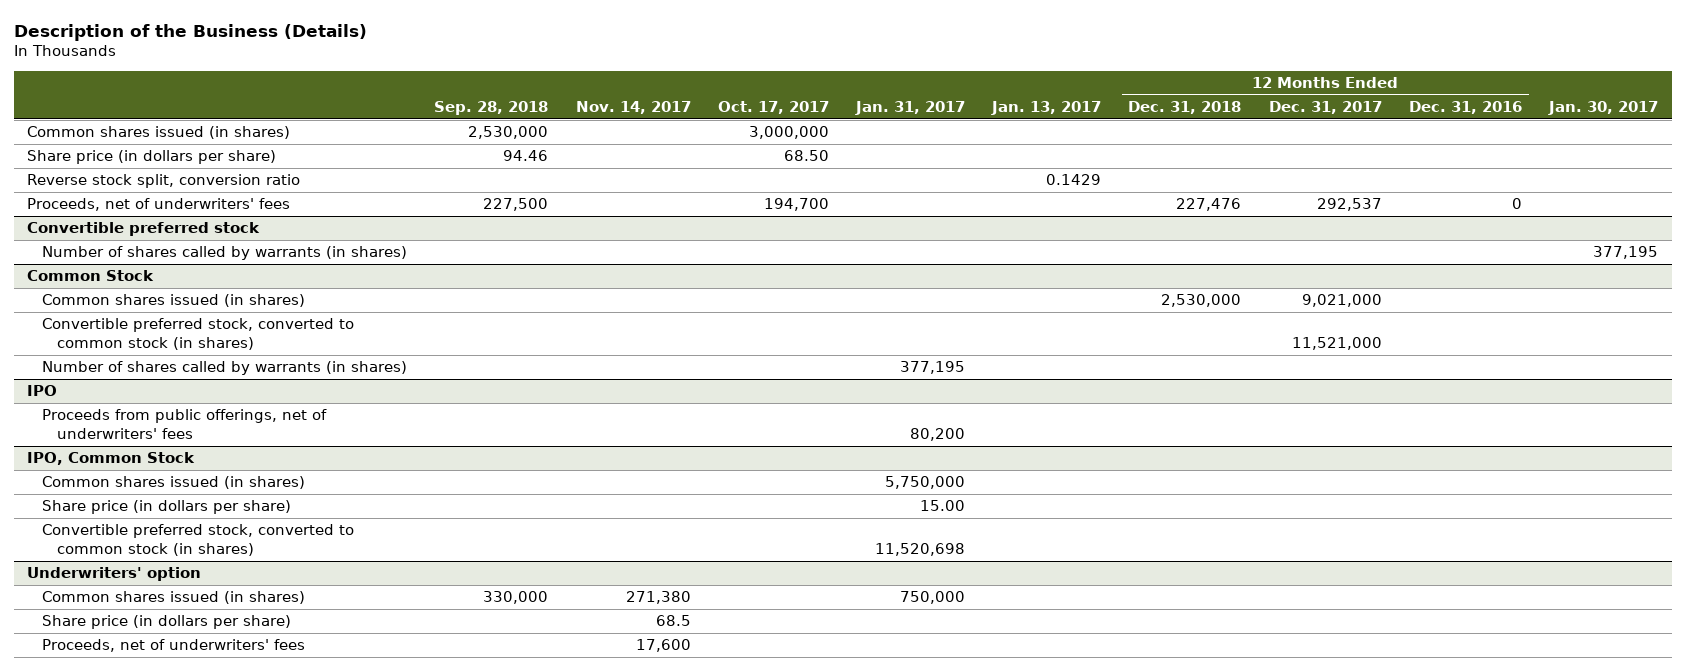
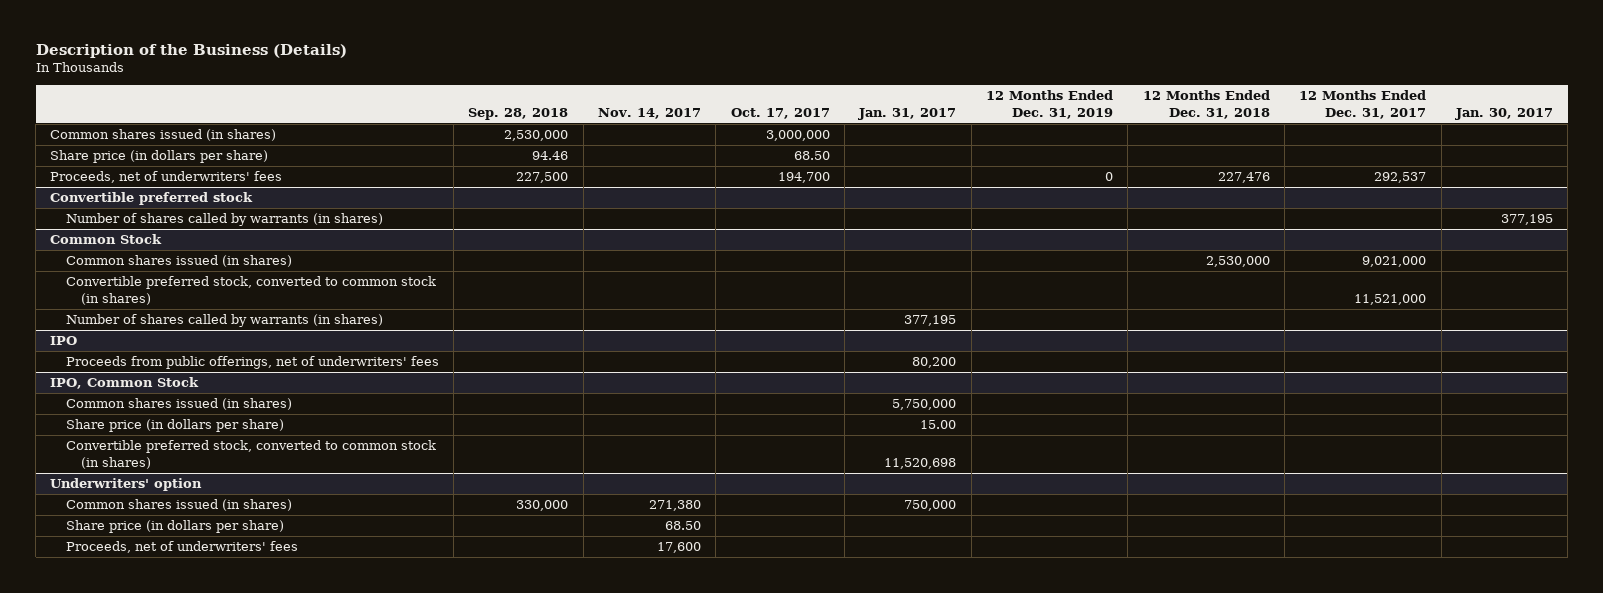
[991,101,1102,116] Jan. 13, 2017 -> none
[1408,101,1522,115] Dec. 31, 2016 -> none
none -> [985,90,1113,119] 12 Months Ended Dec. 31, 2019
[27,174,301,189] Reverse stock split, conversion ratio -> none
[655,615,691,627] 68.5 -> [664,521,701,531] 68.50

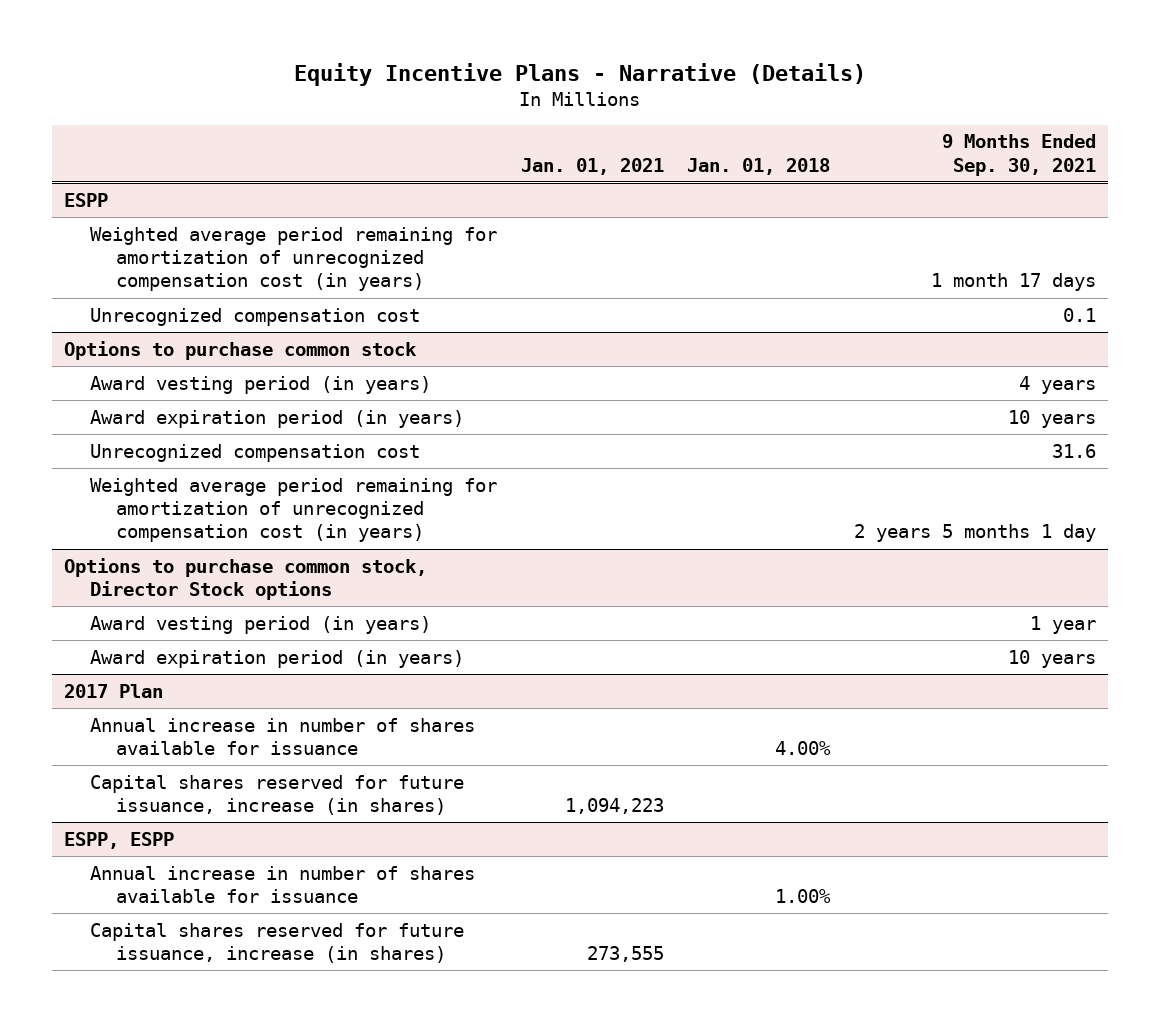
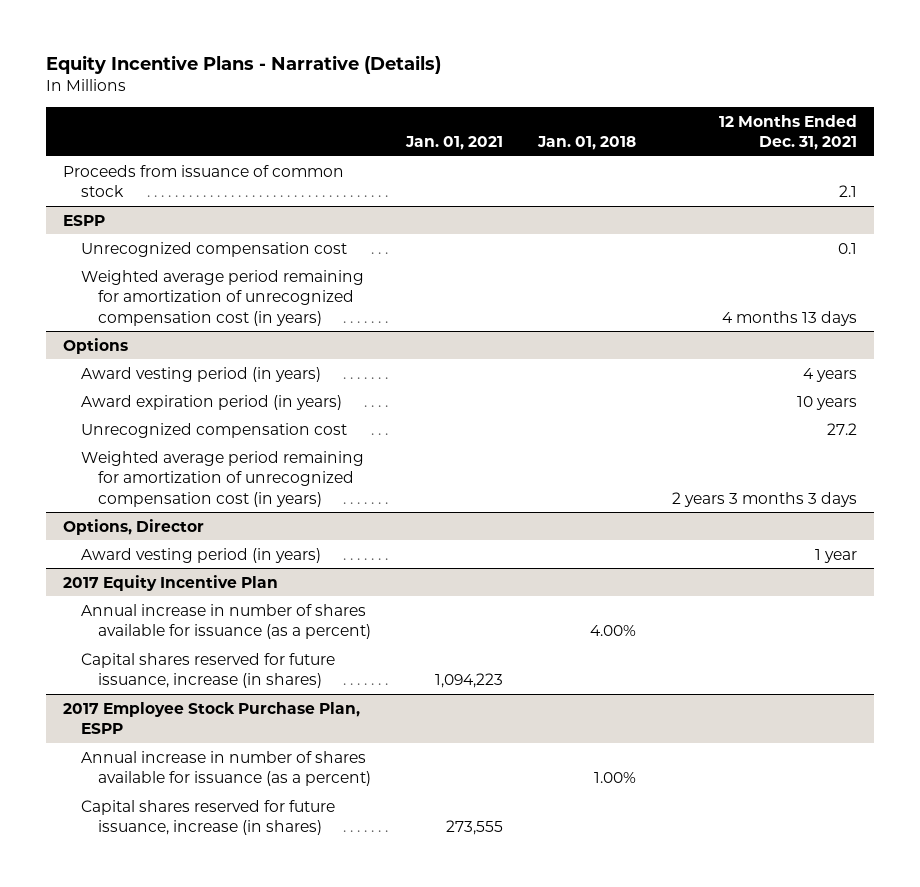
[942,134,1097,176] 9 Months Ended Sep. 30, 2021 -> none
none -> [718,114,857,151] 12 Months Ended Dec. 31, 2021
none -> [63,164,345,198] Proceeds from issuance of common stock
[89,226,497,292] Weighted average period remaining for amortization of unrecognized compensation cost (in years) -> [80,269,364,326] Weighted average period remaining for amortization of unrecognized compensation cost (in years)
[64,340,418,360] Options to purchase common stock -> [63,337,129,354] Options
[64,557,428,601] Options to purchase common stock, Director Stock options -> [63,518,205,535] Options, Director
[89,649,464,668] Award expiration period (in years) -> none
[64,683,164,698] 2017 Plan -> [63,574,279,591] 2017 Equity Incentive Plan
[89,717,475,756] Annual increase in number of shares available for issuance -> [80,603,371,640] Annual increase in number of shares available for issuance (as a percent)
[64,831,175,849] ESPP, ESPP -> [63,701,361,735] 2017 Employee Stock Purchase Plan, ESPP
[89,865,475,904] Annual increase in number of shares available for issuance -> [80,750,371,787] Annual increase in number of shares available for issuance (as a percent)

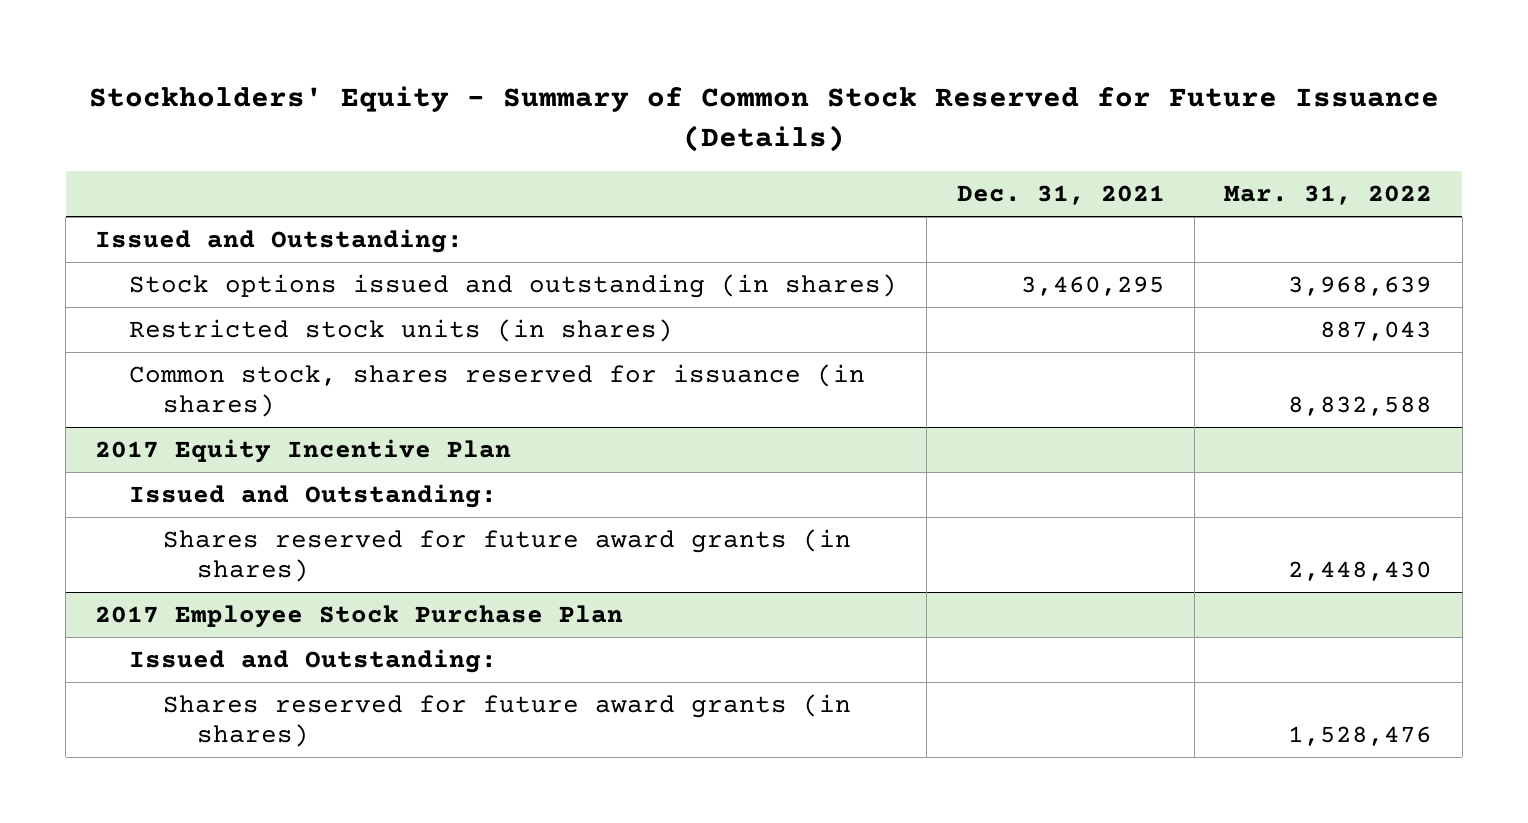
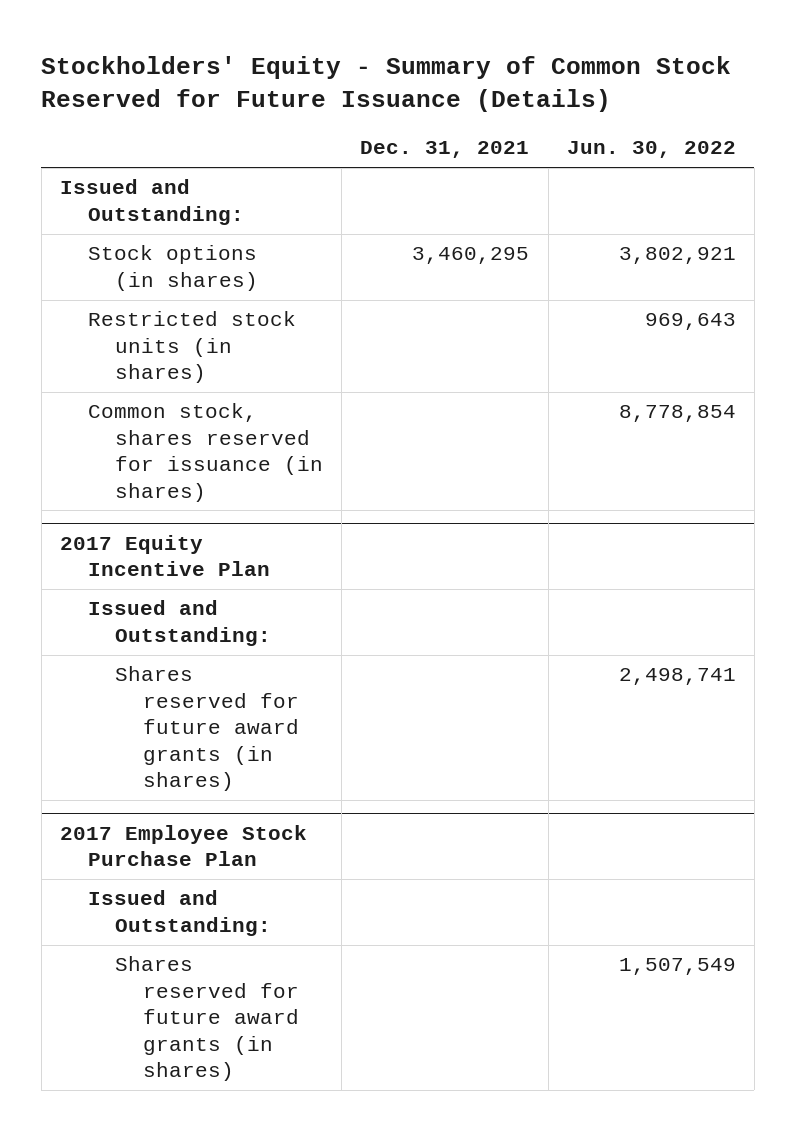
[1224,185,1433,206] Mar. 31, 2022 -> none
none -> [566,141,736,159] Jun. 30, 2022
[129,274,898,299] Stock options issued and outstanding (in shares) -> [87,245,259,291] Stock options (in shares)

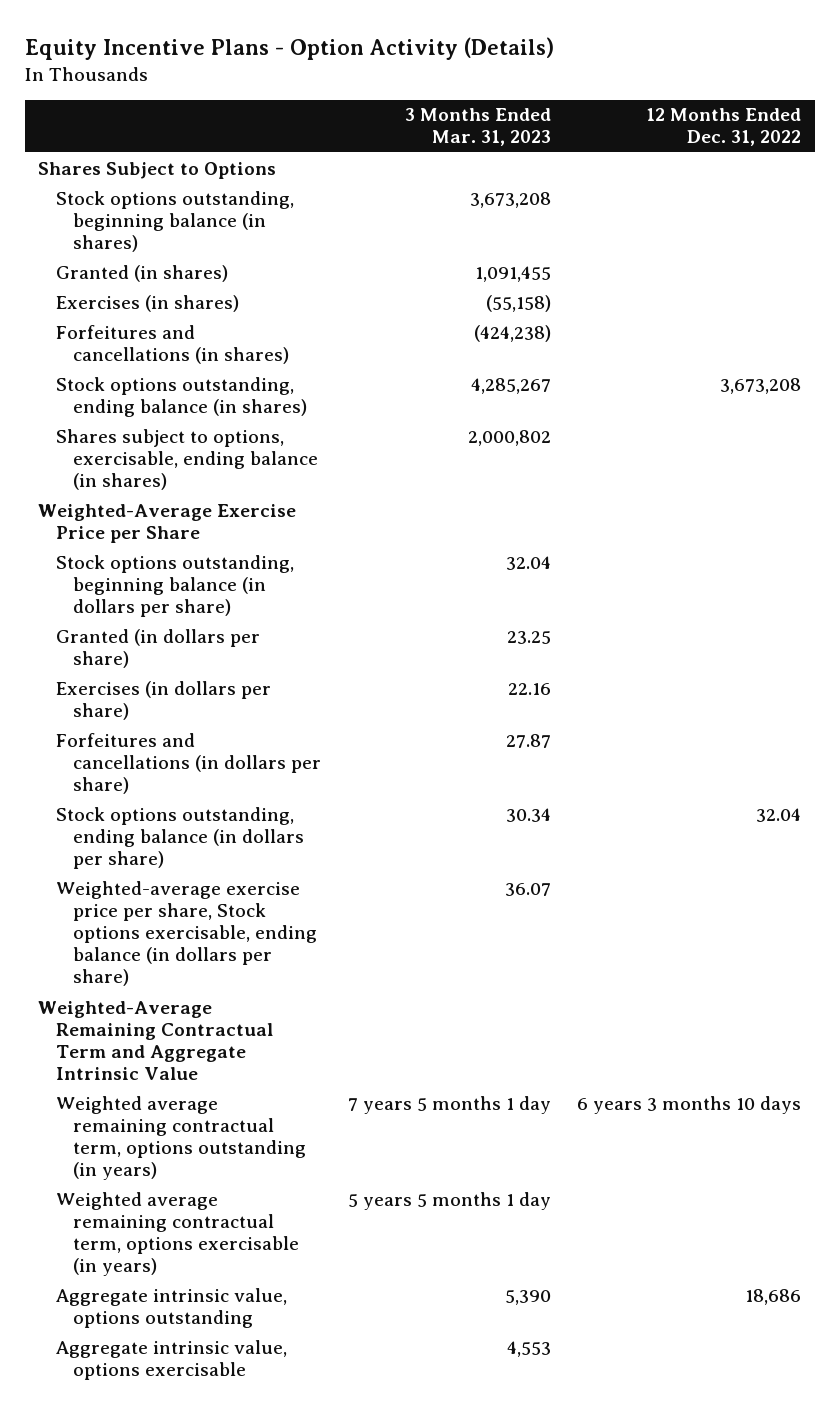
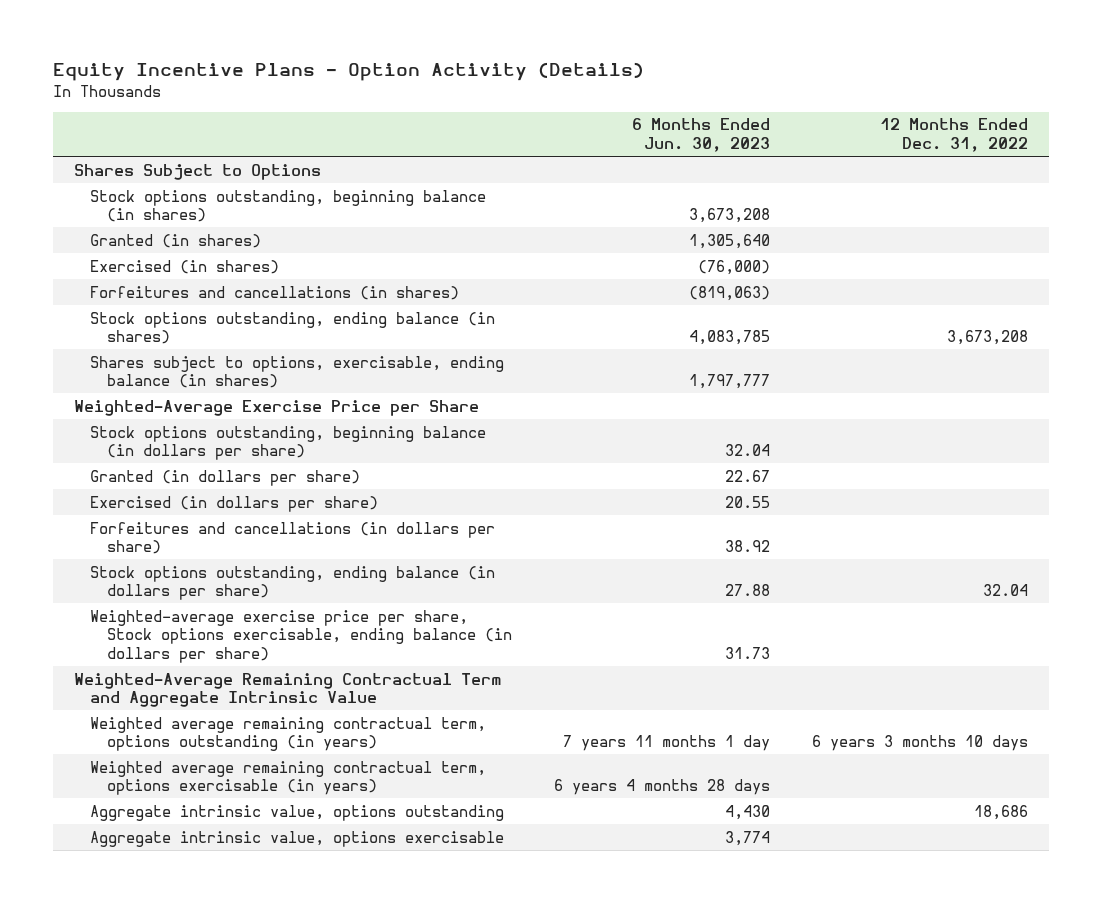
[404,108,551,147] 3 Months Ended Mar. 31, 2023 -> none
none -> [631,118,770,153] 6 Months Ended Jun. 30, 2023
[55,294,239,312] Exercises (in shares) -> [90,259,280,274] Exercised (in shares)
[55,680,271,720] Exercises (in dollars per share) -> [90,495,379,512] Exercised (in dollars per share)

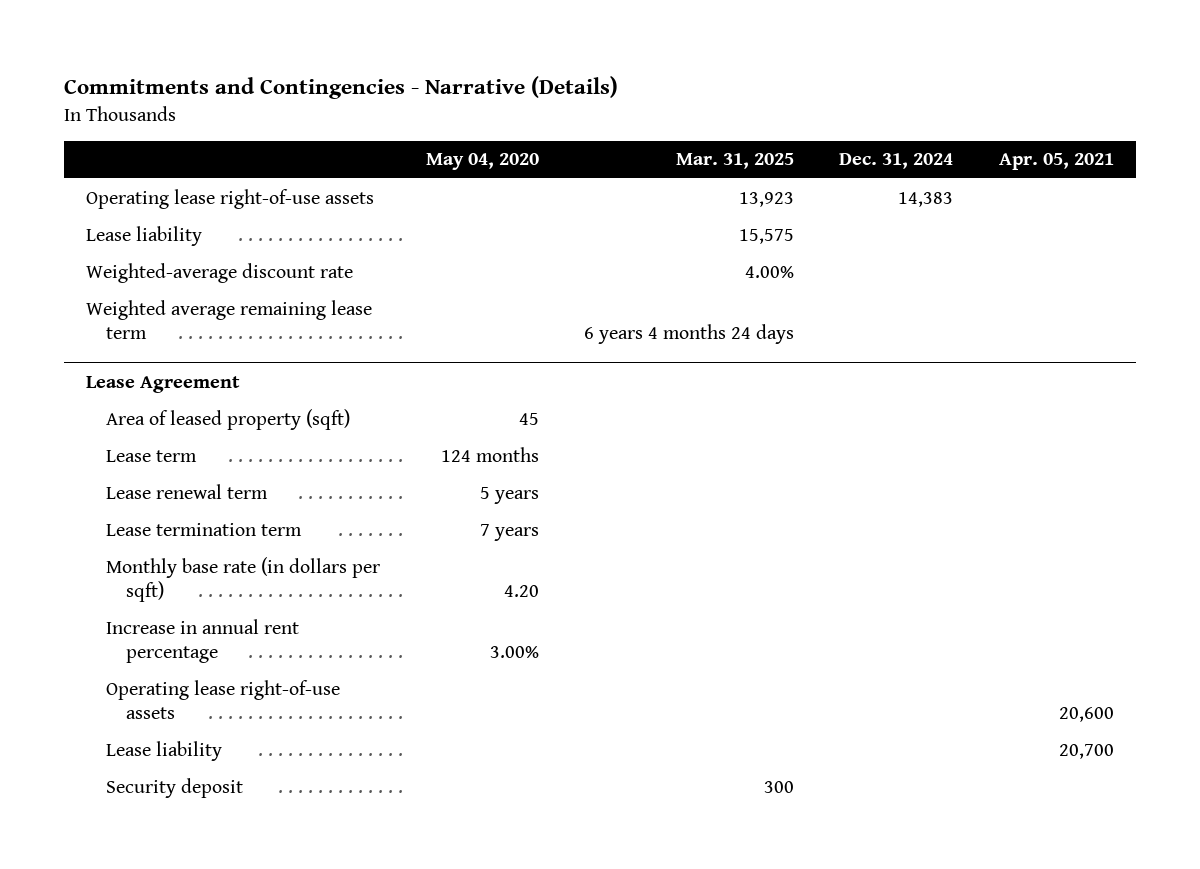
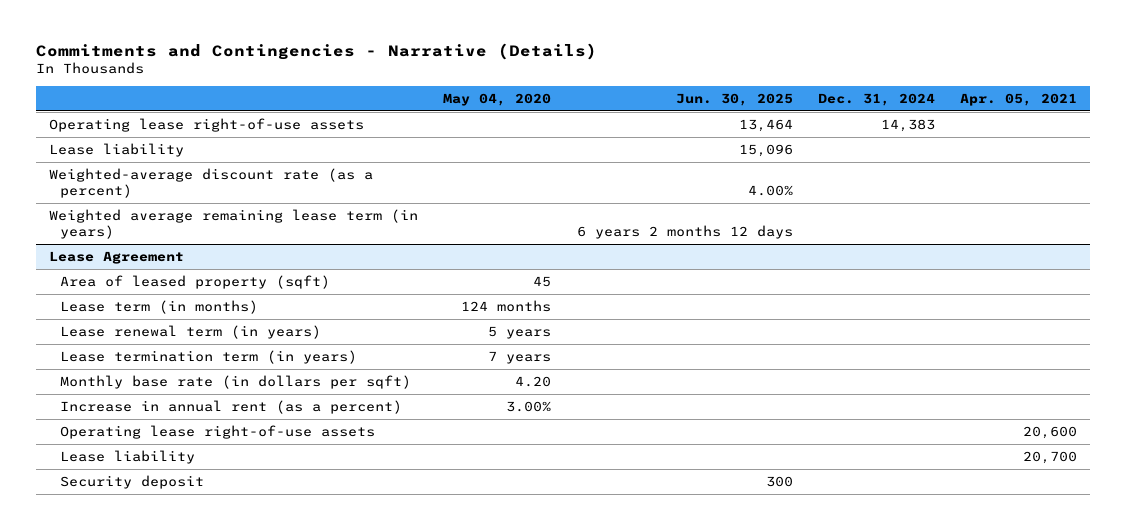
[675,153,794,170] Mar. 31, 2025 -> none
none -> [675,92,793,106] Jun. 30, 2025
[86,262,354,283] Weighted-average discount rate -> [48,167,373,199] Weighted-average discount rate (as a percent)
[86,299,373,339] Weighted average remaining lease term -> [48,208,418,240] Weighted average remaining lease term (in years)
[106,449,198,462] Lease term -> [60,299,259,314] Lease term (in months)
[106,483,269,499] Lease renewal term -> [60,324,322,339] Lease renewal term (in years)
[106,522,303,536] Lease termination term -> [60,349,358,364] Lease termination term (in years)
[106,618,300,663] Increase in annual rent percentage -> [60,399,403,414] Increase in annual rent (as a percent)

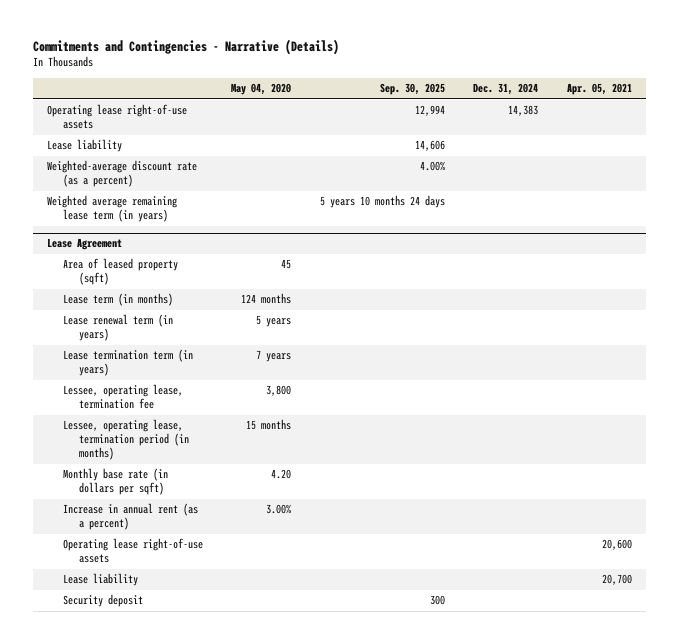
[675,92,793,106] Jun. 30, 2025 -> none
none -> [379,83,445,96] Sep. 30, 2025
none -> [63,384,184,410] Lessee, operating lease, termination fee
none -> [63,419,190,461] Lessee, operating lease, termination period (in months)

